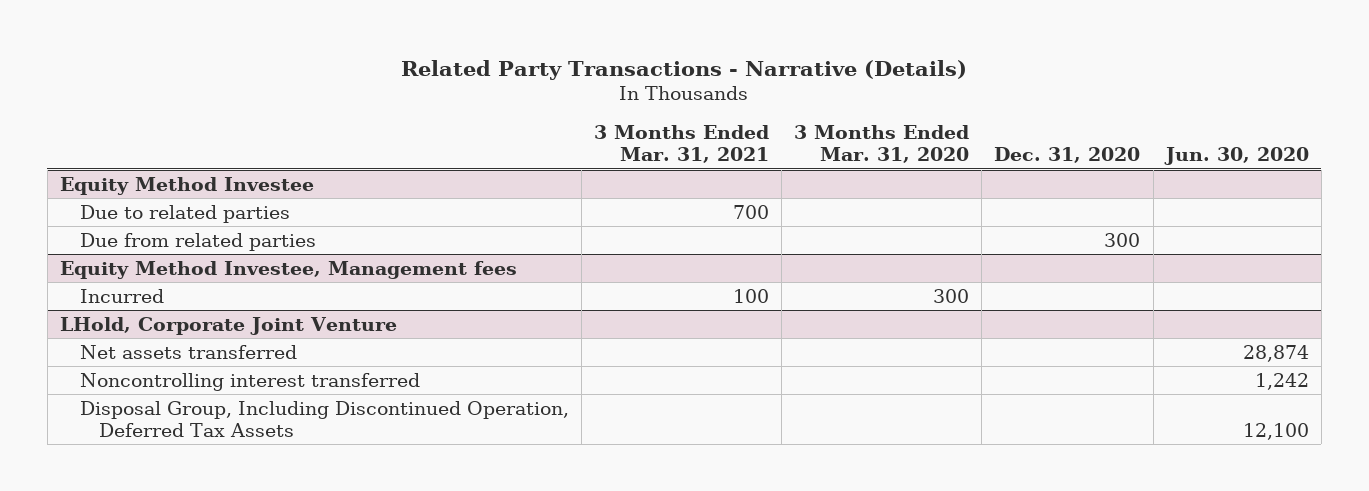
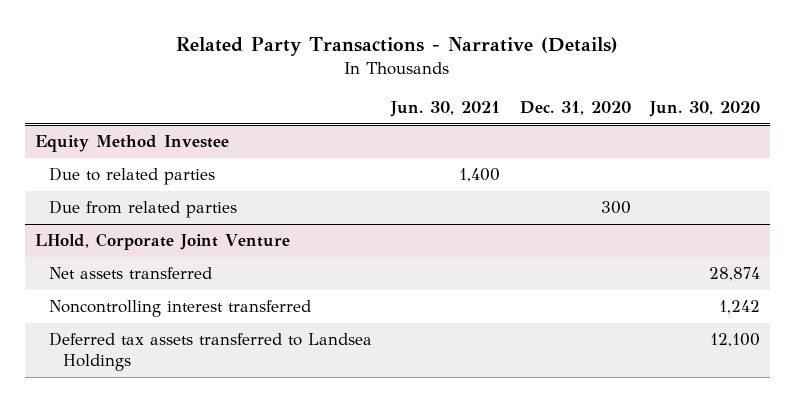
[593,125,769,164] 3 Months Ended Mar. 31, 2021 -> none
[794,125,970,164] 3 Months Ended Mar. 31, 2020 -> none
none -> [390,101,501,118] Jun. 30, 2021
[59,260,517,279] Equity Method Investee, Management fees -> none
[79,288,164,303] Incurred -> none
[79,400,569,437] Disposal Group, Including Discontinued Operation, Deferred Tax Assets -> [48,332,372,372] Deferred tax assets transferred to Landsea Holdings

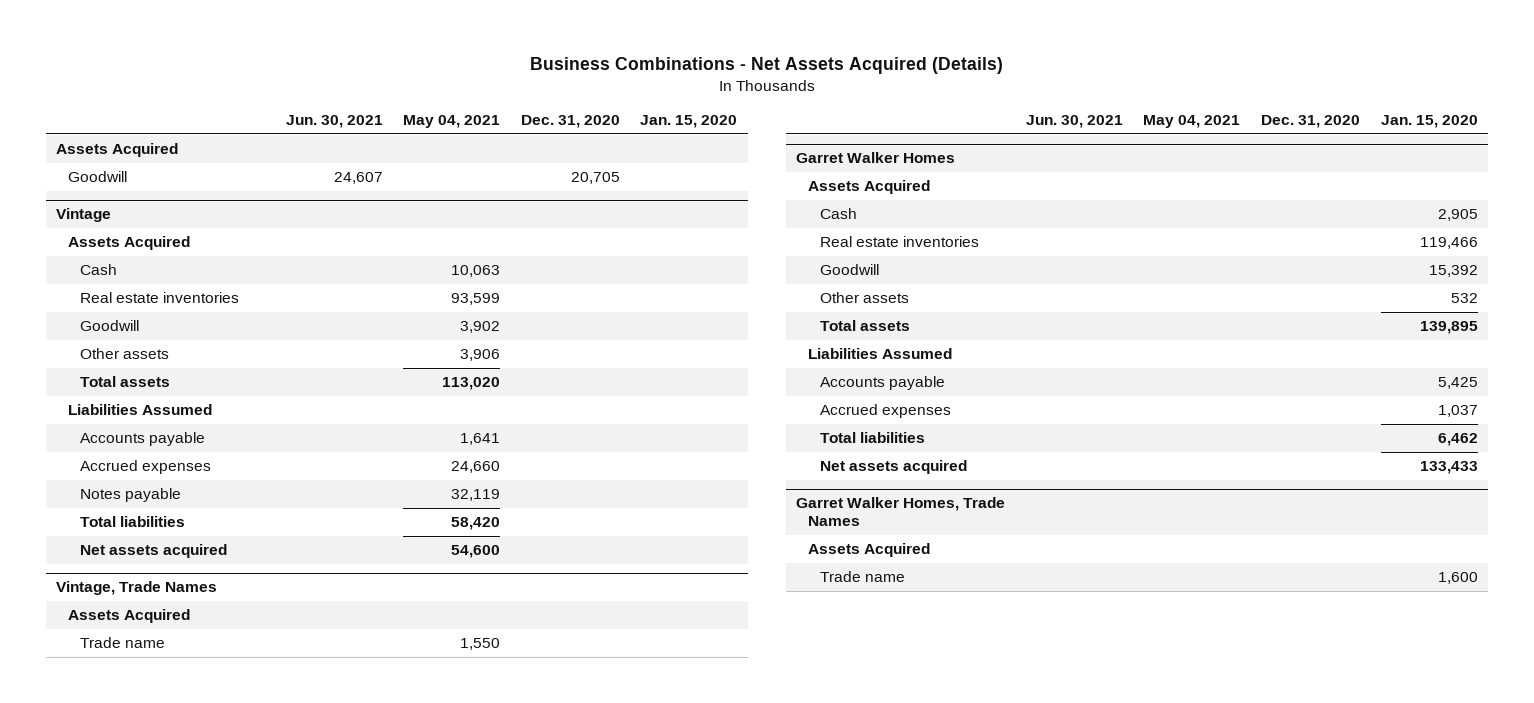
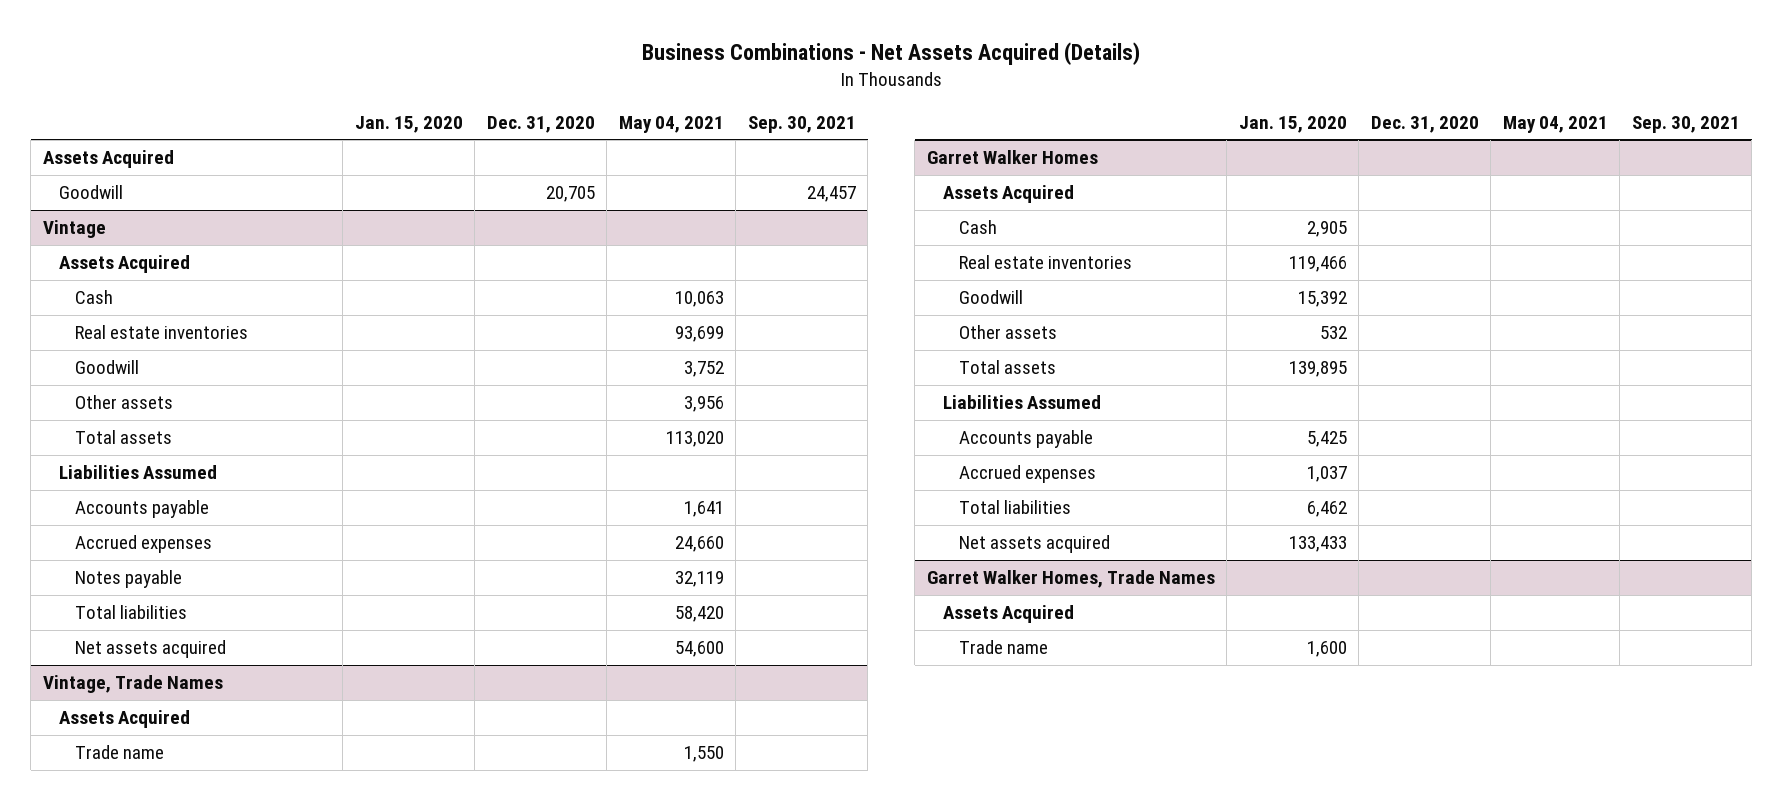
[285,115,383,129] Jun. 30, 2021 -> none
none -> [747,115,856,133] Sep. 30, 2021
[451,293,501,306] 93,599 -> [674,326,724,343] 93,699
[460,321,501,334] 3,902 -> [683,361,724,378] 3,752
[460,349,501,362] 3,906 -> [683,396,724,413] 3,956

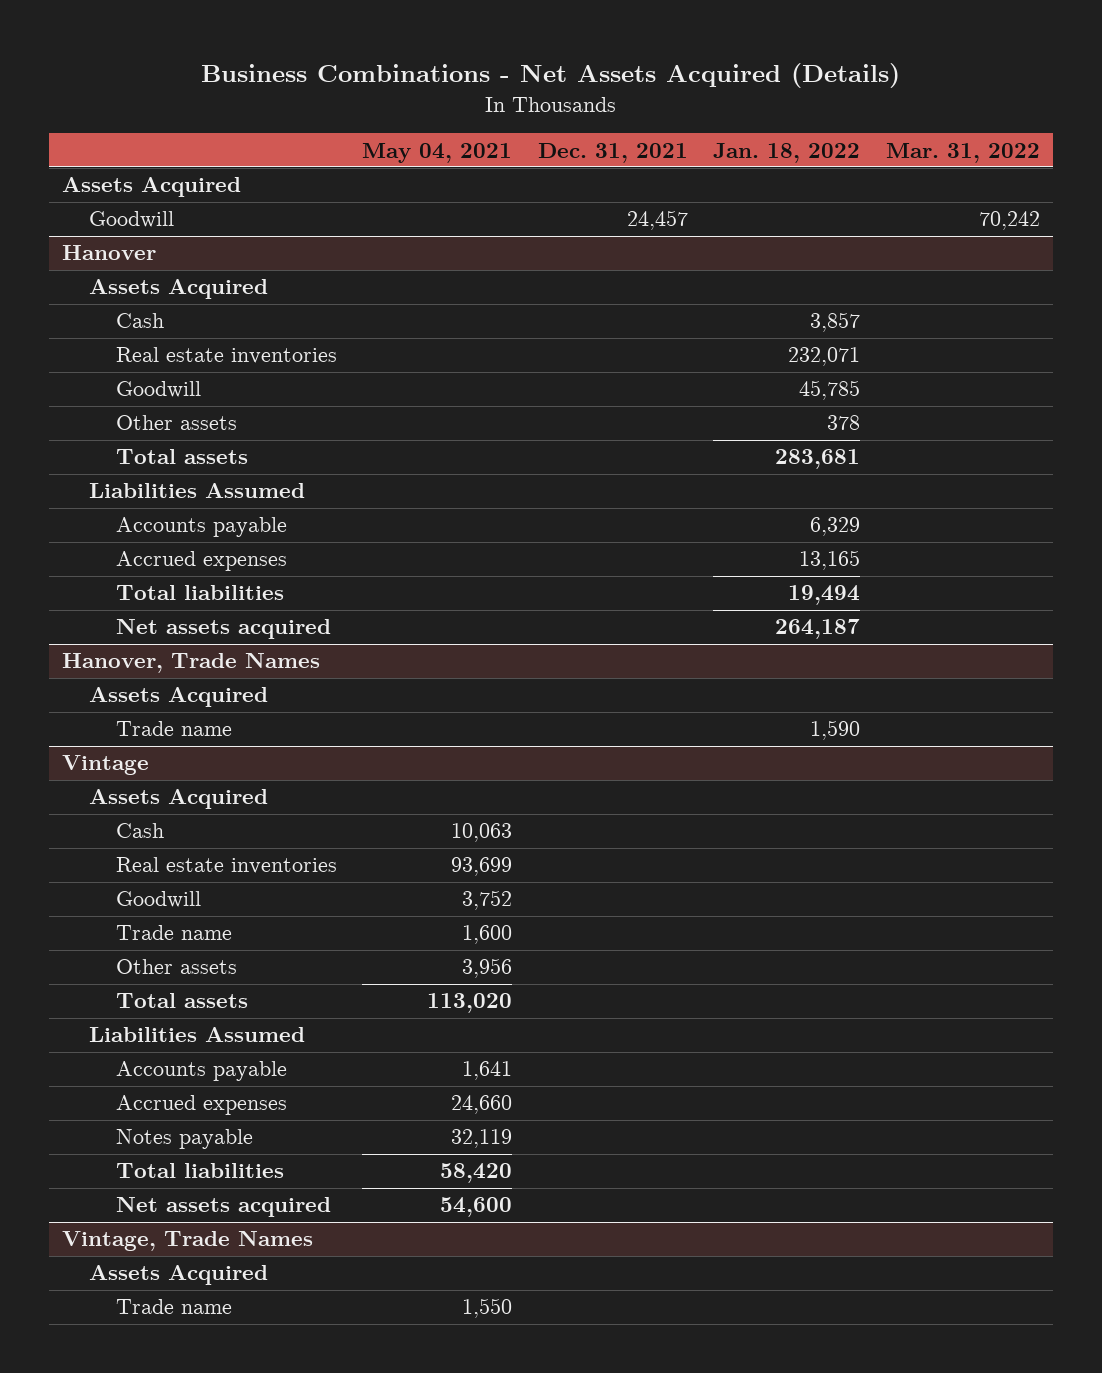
[354,115,463,133] Jan. 15, 2020 -> none
[486,115,595,133] Dec. 31, 2020 -> none
[747,115,856,133] Sep. 30, 2021 -> none
none -> [537,142,688,163] Dec. 31, 2021
none -> [713,142,861,163] Jan. 18, 2022
none -> [885,142,1040,163] Mar. 31, 2022
none -> [61,245,156,261] Hanover
none -> [88,279,268,300] Assets Acquired
none -> [115,313,164,329] Cash
none -> [115,347,337,365] Real estate inventories
none -> [115,381,201,399] Goodwill
none -> [115,415,237,431] Other assets
none -> [115,449,248,465] Total assets
none -> [88,483,305,499] Liabilities Assumed
none -> [115,517,287,538] Accounts payable
none -> [115,551,287,572] Accrued expenses
none -> [115,585,284,601] Total liabilities
none -> [115,619,331,640] Net assets acquired
none -> [61,653,320,674] Hanover, Trade Names
none -> [88,687,268,708] Assets Acquired
none -> [115,721,232,737] Trade name
none -> [115,925,232,941] Trade name
[926,150,1098,165] Garret Walker Homes -> none
[942,185,1074,204] Assets Acquired -> none
[958,220,997,235] Cash -> none
[958,255,1132,270] Real estate inventories -> none
[958,290,1023,305] Goodwill -> none
[958,325,1057,340] Other assets -> none
[958,360,1056,375] Total assets -> none
[942,395,1101,410] Liabilities Assumed -> none
[958,430,1093,449] Accounts payable -> none
[958,465,1096,484] Accrued expenses -> none
[958,500,1071,515] Total liabilities -> none
[958,535,1110,554] Net assets acquired -> none
[926,570,1215,589] Garret Walker Homes, Trade Names -> none
[942,605,1074,624] Assets Acquired -> none
[958,640,1048,655] Trade name -> none

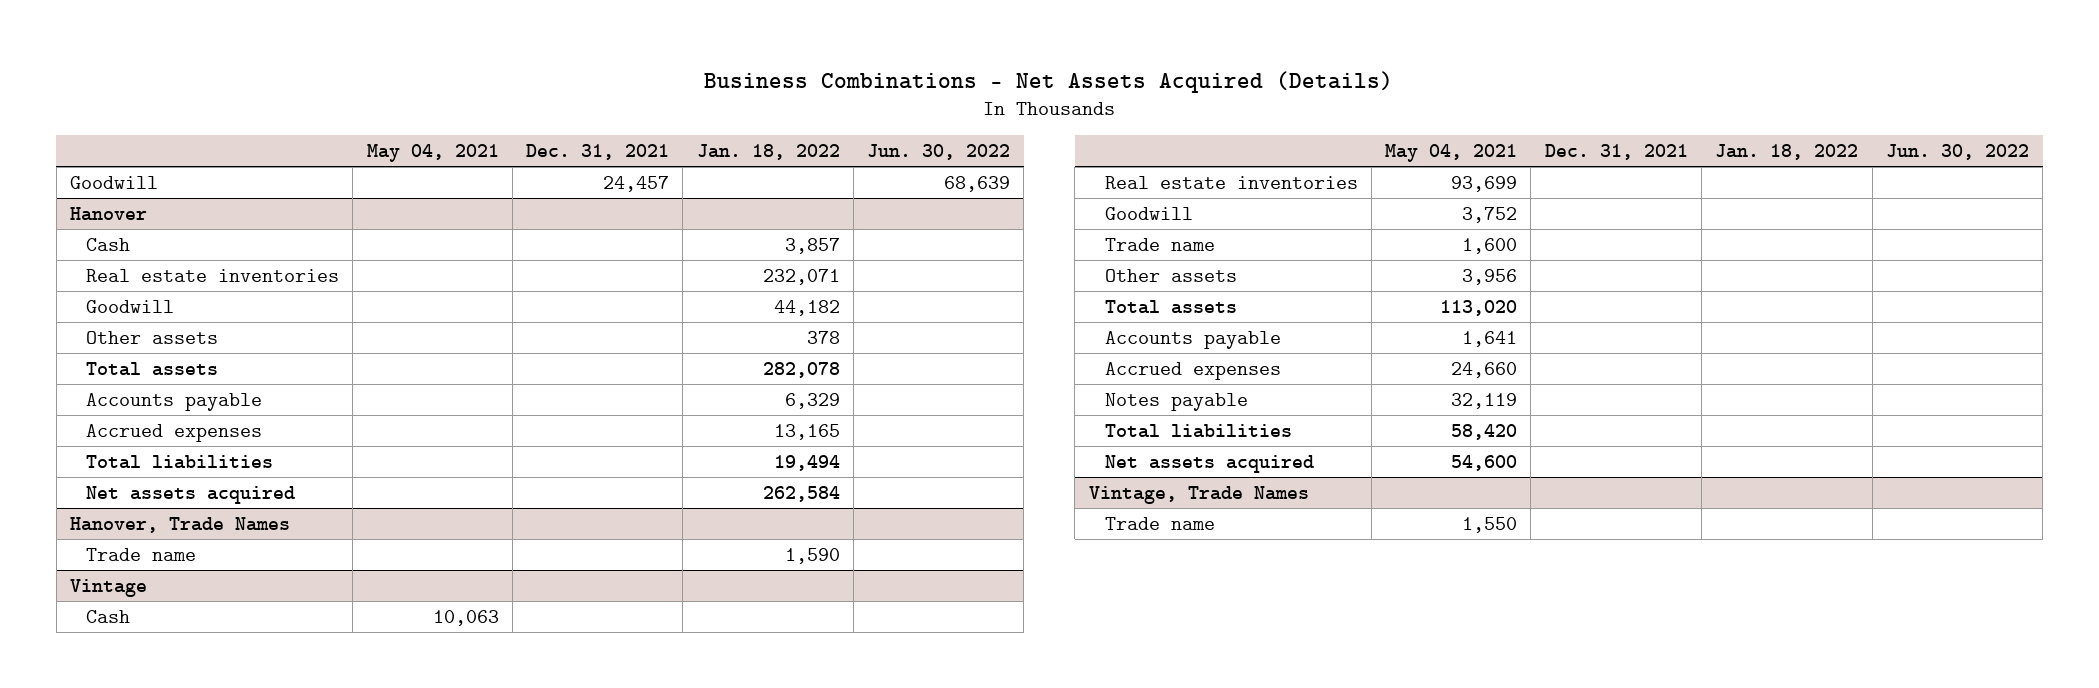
[885,142,1040,163] Mar. 31, 2022 -> none
none -> [867,144,1011,161] Jun. 30, 2022
[61,177,241,198] Assets Acquired -> none
[88,279,268,300] Assets Acquired -> none
[799,380,861,401] 45,785 -> [773,299,840,316] 44,182
[88,483,305,499] Liabilities Assumed -> none
[775,449,861,470] 283,681 -> [762,361,840,378] 282,078
[775,619,861,640] 264,187 -> [762,485,840,502] 262,584
[88,687,268,708] Assets Acquired -> none
[88,789,268,810] Assets Acquired -> none
[88,1027,305,1043] Liabilities Assumed -> none
[88,1265,268,1286] Assets Acquired -> none

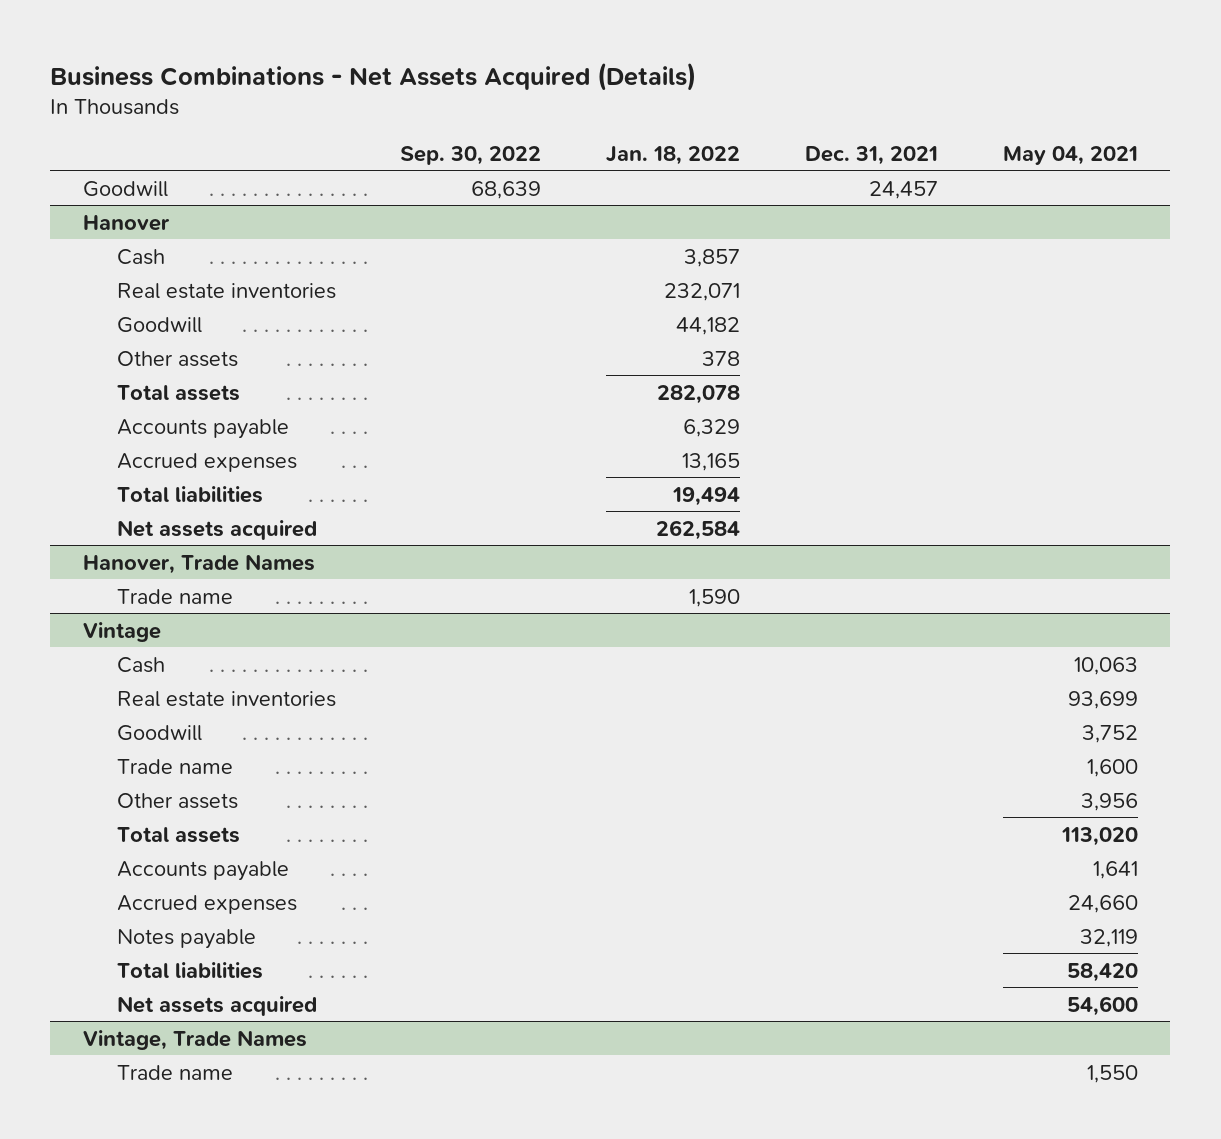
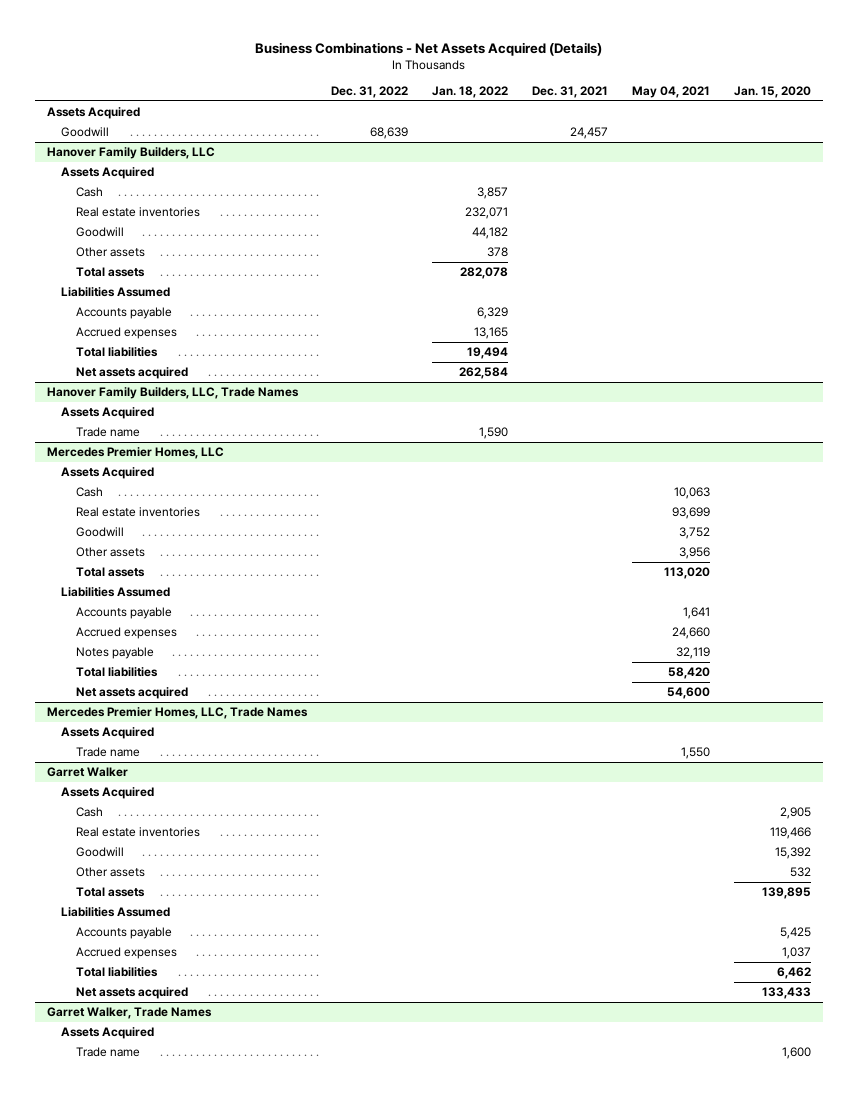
[400,145,542,165] Sep. 30, 2022 -> none
none -> [330,86,408,99] Dec. 31, 2022
none -> [734,86,812,99] Jan. 15, 2020
none -> [46,107,140,120] Assets Acquired
[82,214,170,231] Hanover -> [46,147,215,160] Hanover Family Builders, LLC
none -> [61,167,155,180] Assets Acquired
none -> [61,287,171,298] Liabilities Assumed
[82,553,315,574] Hanover, Trade Names -> [46,387,299,400] Hanover Family Builders, LLC, Trade Names
none -> [61,407,155,420] Assets Acquired
[82,621,161,642] Vintage -> [46,447,224,460] Mercedes Premier Homes, LLC
none -> [61,467,155,480] Assets Acquired
[116,758,233,774] Trade name -> none
none -> [61,587,171,598] Liabilities Assumed
[82,1029,307,1050] Vintage, Trade Names -> [46,707,308,720] Mercedes Premier Homes, LLC, Trade Names
none -> [61,727,155,740] Assets Acquired
none -> [46,767,128,778] Garret Walker
none -> [61,787,155,800] Assets Acquired
none -> [75,807,103,818] Cash
none -> [75,827,200,838] Real estate inventories
none -> [75,847,124,858] Goodwill
none -> [75,867,145,878] Other assets
none -> [75,887,145,898] Total assets
none -> [61,907,171,918] Liabilities Assumed
none -> [75,927,172,940] Accounts payable
none -> [75,947,177,960] Accrued expenses
none -> [75,967,158,978] Total liabilities
none -> [75,987,188,1000] Net assets acquired
none -> [46,1007,212,1020] Garret Walker, Trade Names
none -> [61,1027,155,1040] Assets Acquired
none -> [75,1047,140,1058] Trade name

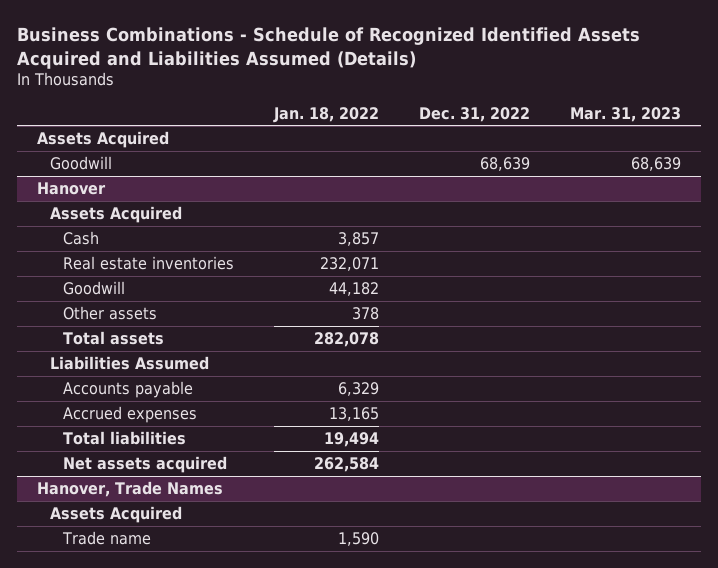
[255,42,603,57] Business Combinations - Net Assets Acquired (Details) -> [17,26,641,69] Business Combinations - Schedule of Recognized Identified Assets Acquired and Liabilities Assumed (Details)
[532,86,609,99] Dec. 31, 2021 -> none
[632,86,711,99] May 04, 2021 -> none
[734,86,812,99] Jan. 15, 2020 -> none
none -> [570,106,682,122] Mar. 31, 2023
[46,147,215,160] Hanover Family Builders, LLC -> [37,182,107,196] Hanover
[46,387,299,400] Hanover Family Builders, LLC, Trade Names -> [37,481,224,498] Hanover, Trade Names
[46,447,224,460] Mercedes Premier Homes, LLC -> none
[61,467,155,480] Assets Acquired -> none
[75,487,103,498] Cash -> none
[75,507,200,518] Real estate inventories -> none
[75,527,124,538] Goodwill -> none
[75,547,145,558] Other assets -> none
[75,567,145,578] Total assets -> none
[61,587,171,598] Liabilities Assumed -> none
[75,607,172,620] Accounts payable -> none
[75,627,177,640] Accrued expenses -> none
[75,647,154,660] Notes payable -> none
[75,667,158,678] Total liabilities -> none
[75,687,188,700] Net assets acquired -> none
[46,707,308,720] Mercedes Premier Homes, LLC, Trade Names -> none
[61,727,155,740] Assets Acquired -> none
[75,747,140,758] Trade name -> none
[46,767,128,778] Garret Walker -> none
[61,787,155,800] Assets Acquired -> none
[75,807,103,818] Cash -> none
[75,827,200,838] Real estate inventories -> none
[75,847,124,858] Goodwill -> none
[75,867,145,878] Other assets -> none
[75,887,145,898] Total assets -> none
[61,907,171,918] Liabilities Assumed -> none
[75,927,172,940] Accounts payable -> none
[75,947,177,960] Accrued expenses -> none
[75,967,158,978] Total liabilities -> none
[75,987,188,1000] Net assets acquired -> none
[46,1007,212,1020] Garret Walker, Trade Names -> none
[61,1027,155,1040] Assets Acquired -> none
[75,1047,140,1058] Trade name -> none

